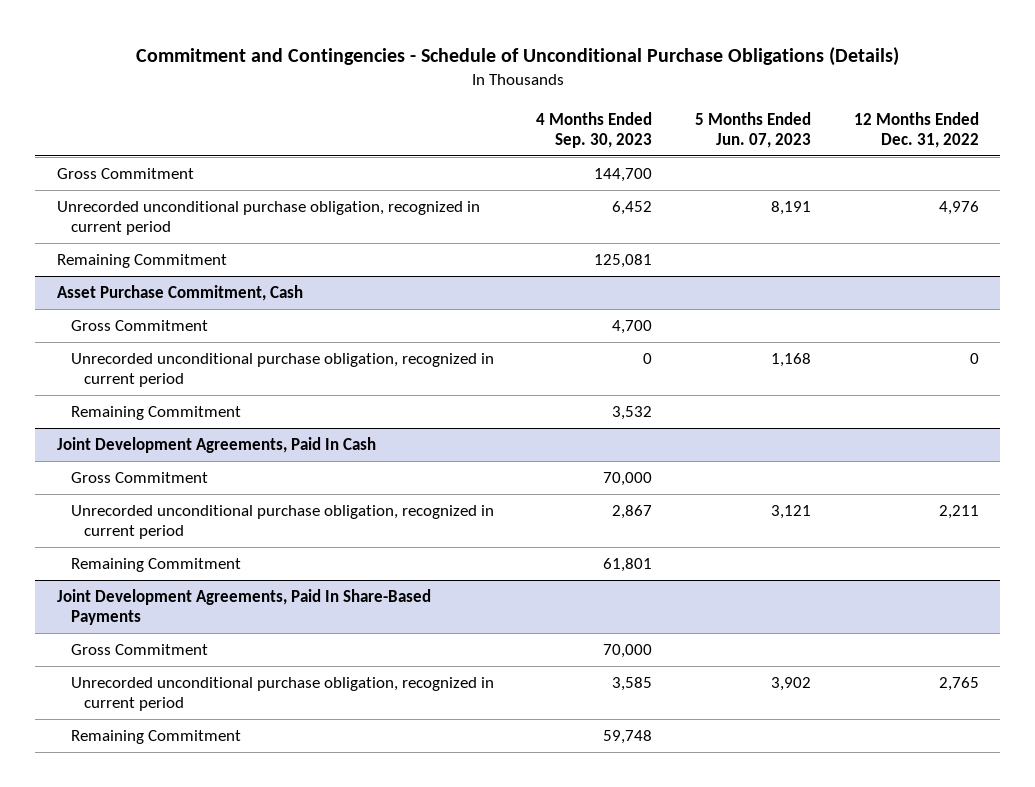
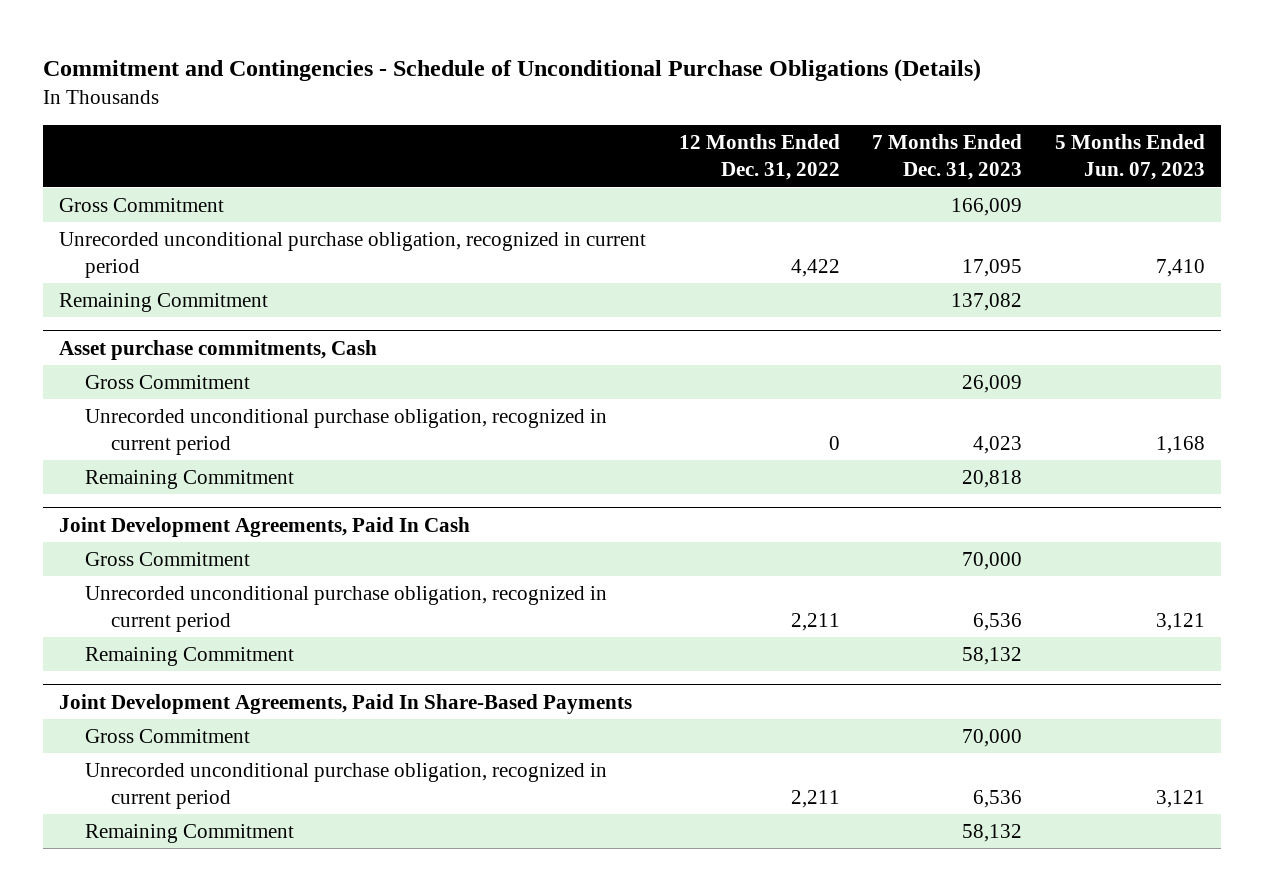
[536,111,653,148] 4 Months Ended Sep. 30, 2023 -> none
none -> [872,134,1023,181] 7 Months Ended Dec. 31, 2023
[770,201,811,216] 8,191 -> [1156,259,1206,278] 7,410
[938,201,979,216] 4,976 -> [790,259,840,278] 4,422
[56,285,303,302] Asset Purchase Commitment, Cash -> [59,339,378,360] Asset purchase commitments, Cash
[770,677,811,692] 3,902 -> [1156,790,1206,809] 3,121
[938,677,979,692] 2,765 -> [790,790,840,809] 2,211

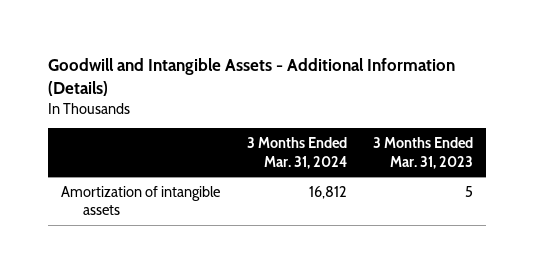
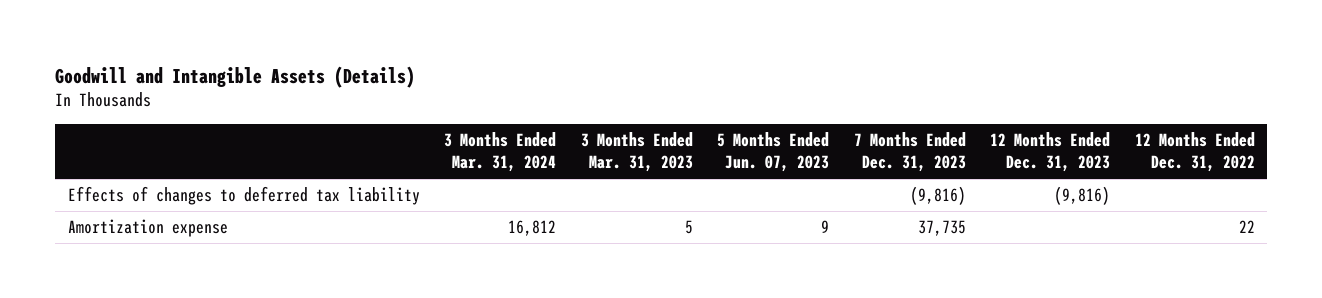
[48,58,456,96] Goodwill and Intangible Assets - Additional Information (Details) -> [55,65,416,88] Goodwill and Intangible Assets (Details)
none -> [717,132,830,172] 5 Months Ended Jun. 07, 2023
none -> [853,132,966,172] 7 Months Ended Dec. 31, 2023
none -> [990,132,1111,172] 12 Months Ended Dec. 31, 2023
none -> [1134,132,1255,172] 12 Months Ended Dec. 31, 2022
none -> [67,186,420,206] Effects of changes to deferred tax liability
[61,186,221,216] Amortization of intangible assets -> [67,219,228,238] Amortization expense

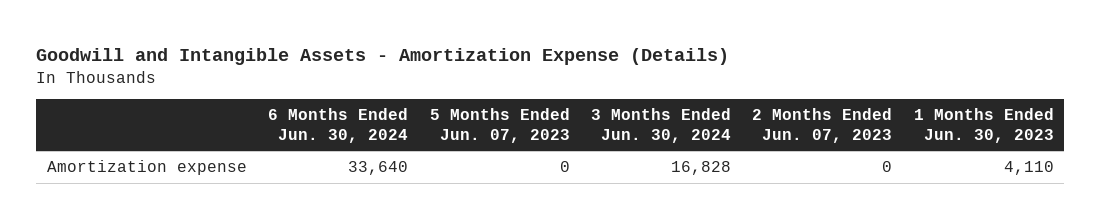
[55,65,416,88] Goodwill and Intangible Assets (Details) -> [36,48,730,66] Goodwill and Intangible Assets - Amortization Expense (Details)
[444,132,557,172] 3 Months Ended Mar. 31, 2024 -> none
[580,132,693,172] 3 Months Ended Mar. 31, 2023 -> none
[853,132,966,172] 7 Months Ended Dec. 31, 2023 -> none
[990,132,1111,172] 12 Months Ended Dec. 31, 2023 -> none
[1134,132,1255,172] 12 Months Ended Dec. 31, 2022 -> none
none -> [268,107,409,143] 6 Months Ended Jun. 30, 2024
none -> [590,107,731,143] 3 Months Ended Jun. 30, 2024
none -> [752,107,893,143] 2 Months Ended Jun. 07, 2023
none -> [913,107,1054,143] 1 Months Ended Jun. 30, 2023
[67,186,420,206] Effects of changes to deferred tax liability -> none
[821,220,830,234] 9 -> [559,161,570,173] 0

